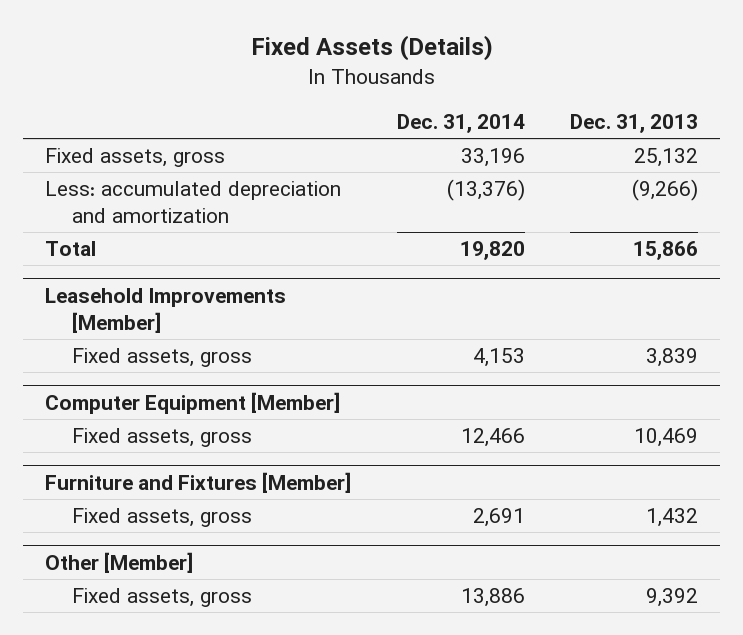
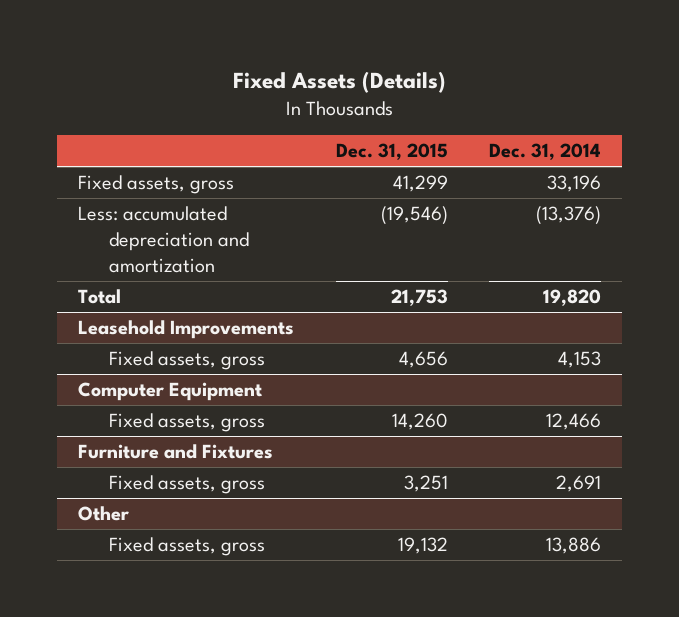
[569,113,698,133] Dec. 31, 2013 -> none
none -> [335,143,448,161] Dec. 31, 2015
[45,287,287,333] Leasehold Improvements [Member] -> [77,320,294,340] Leasehold Improvements
[45,391,341,414] Computer Equipment [Member] -> [77,382,262,402] Computer Equipment
[45,471,352,493] Furniture and Fixtures [Member] -> [77,444,273,460] Furniture and Fixtures
[45,551,194,573] Other [Member] -> [77,506,129,522] Other

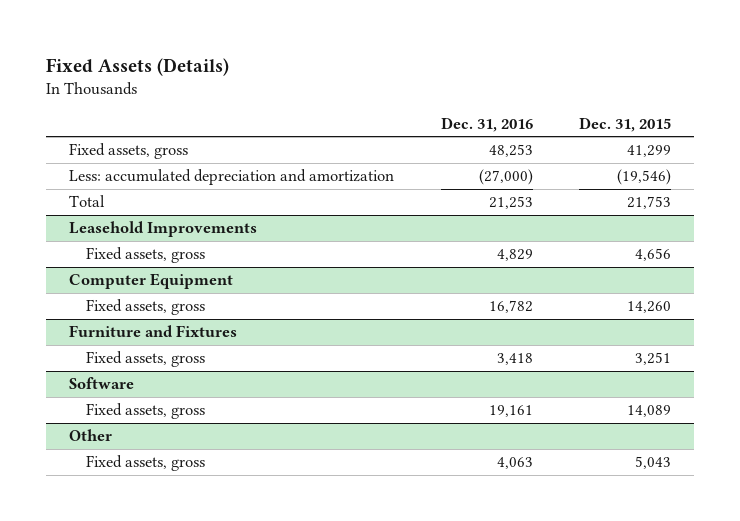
[489,143,602,161] Dec. 31, 2014 -> none
none -> [440,116,533,132] Dec. 31, 2016
none -> [69,377,135,390] Software
none -> [85,403,205,420] Fixed assets, gross
[397,537,448,555] 19,132 -> [635,456,672,470] 5,043

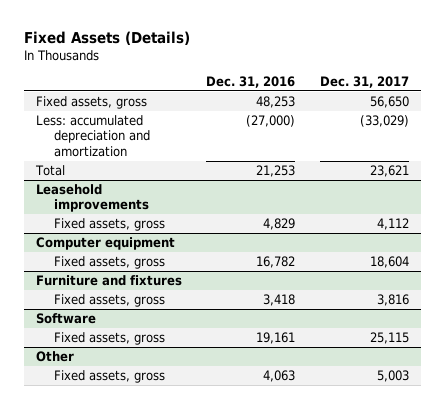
[579,116,672,132] Dec. 31, 2015 -> none
none -> [319,75,409,88] Dec. 31, 2017
[69,221,258,238] Leasehold Improvements -> [35,183,149,213] Leasehold improvements
[69,273,234,290] Computer Equipment -> [35,236,175,250] Computer equipment
[69,325,238,338] Furniture and Fixtures -> [35,274,182,286] Furniture and fixtures

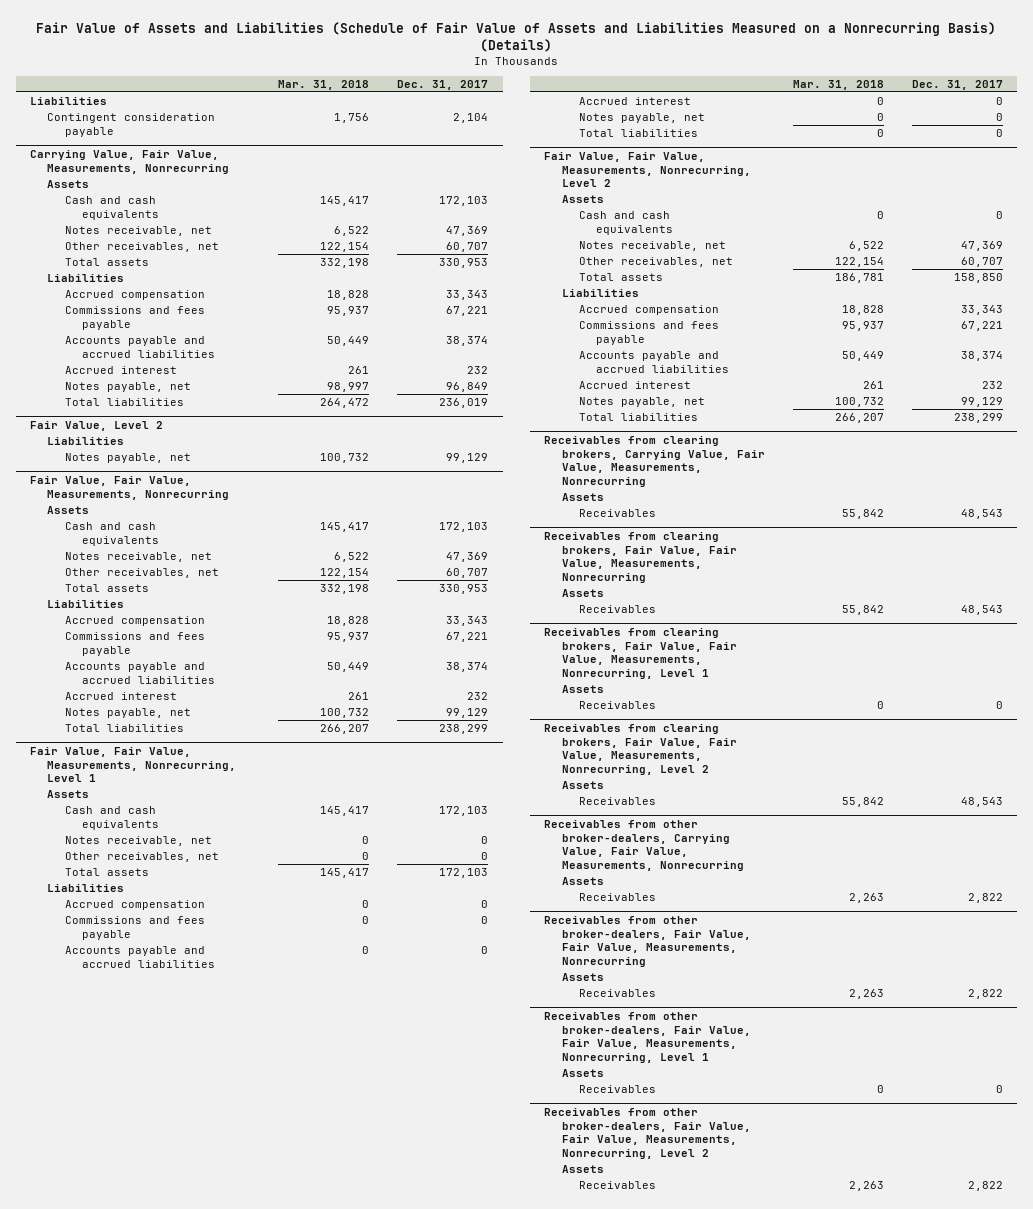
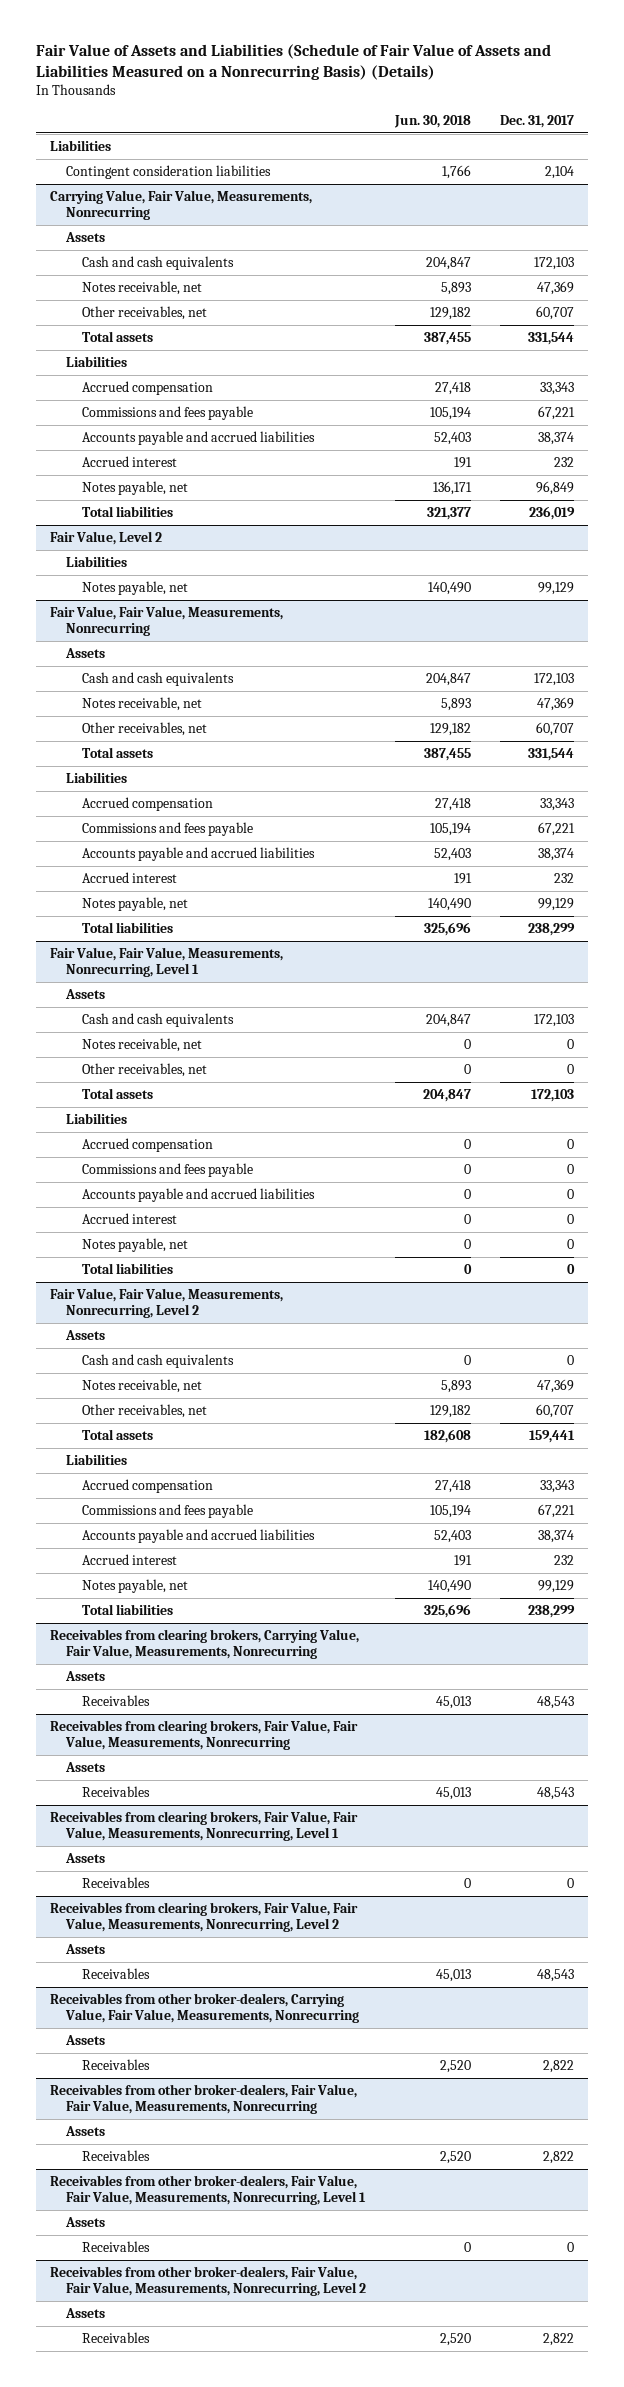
[278,79,370,90] Mar. 31, 2018 -> none
none -> [393,114,471,128] Jun. 30, 2018
[47,113,216,137] Contingent consideration payable -> [65,164,271,179] Contingent consideration liabilities
[439,258,489,269] 330,953 -> [527,331,574,345] 331,544
[439,584,489,595] 330,953 -> [527,747,574,761] 331,544
[953,273,1003,284] 158,850 -> [528,1429,575,1443] 159,441

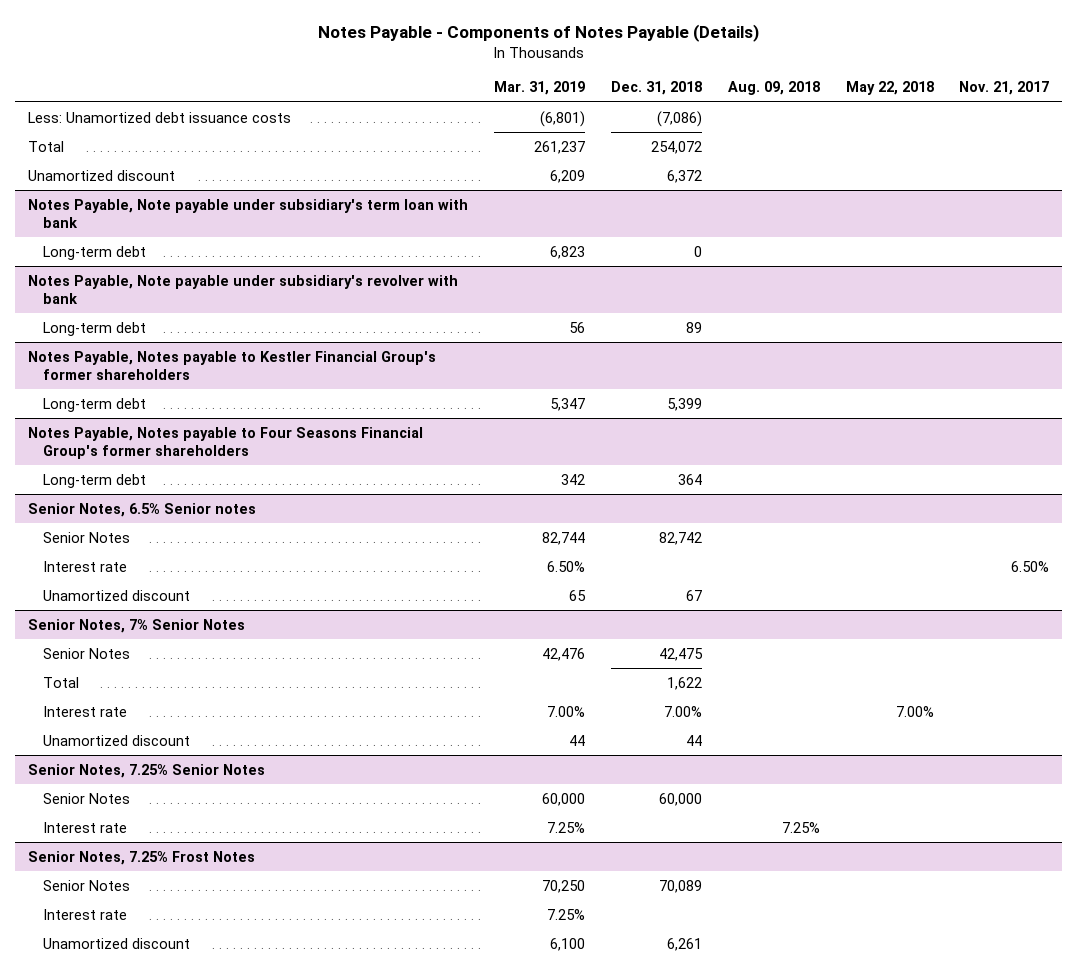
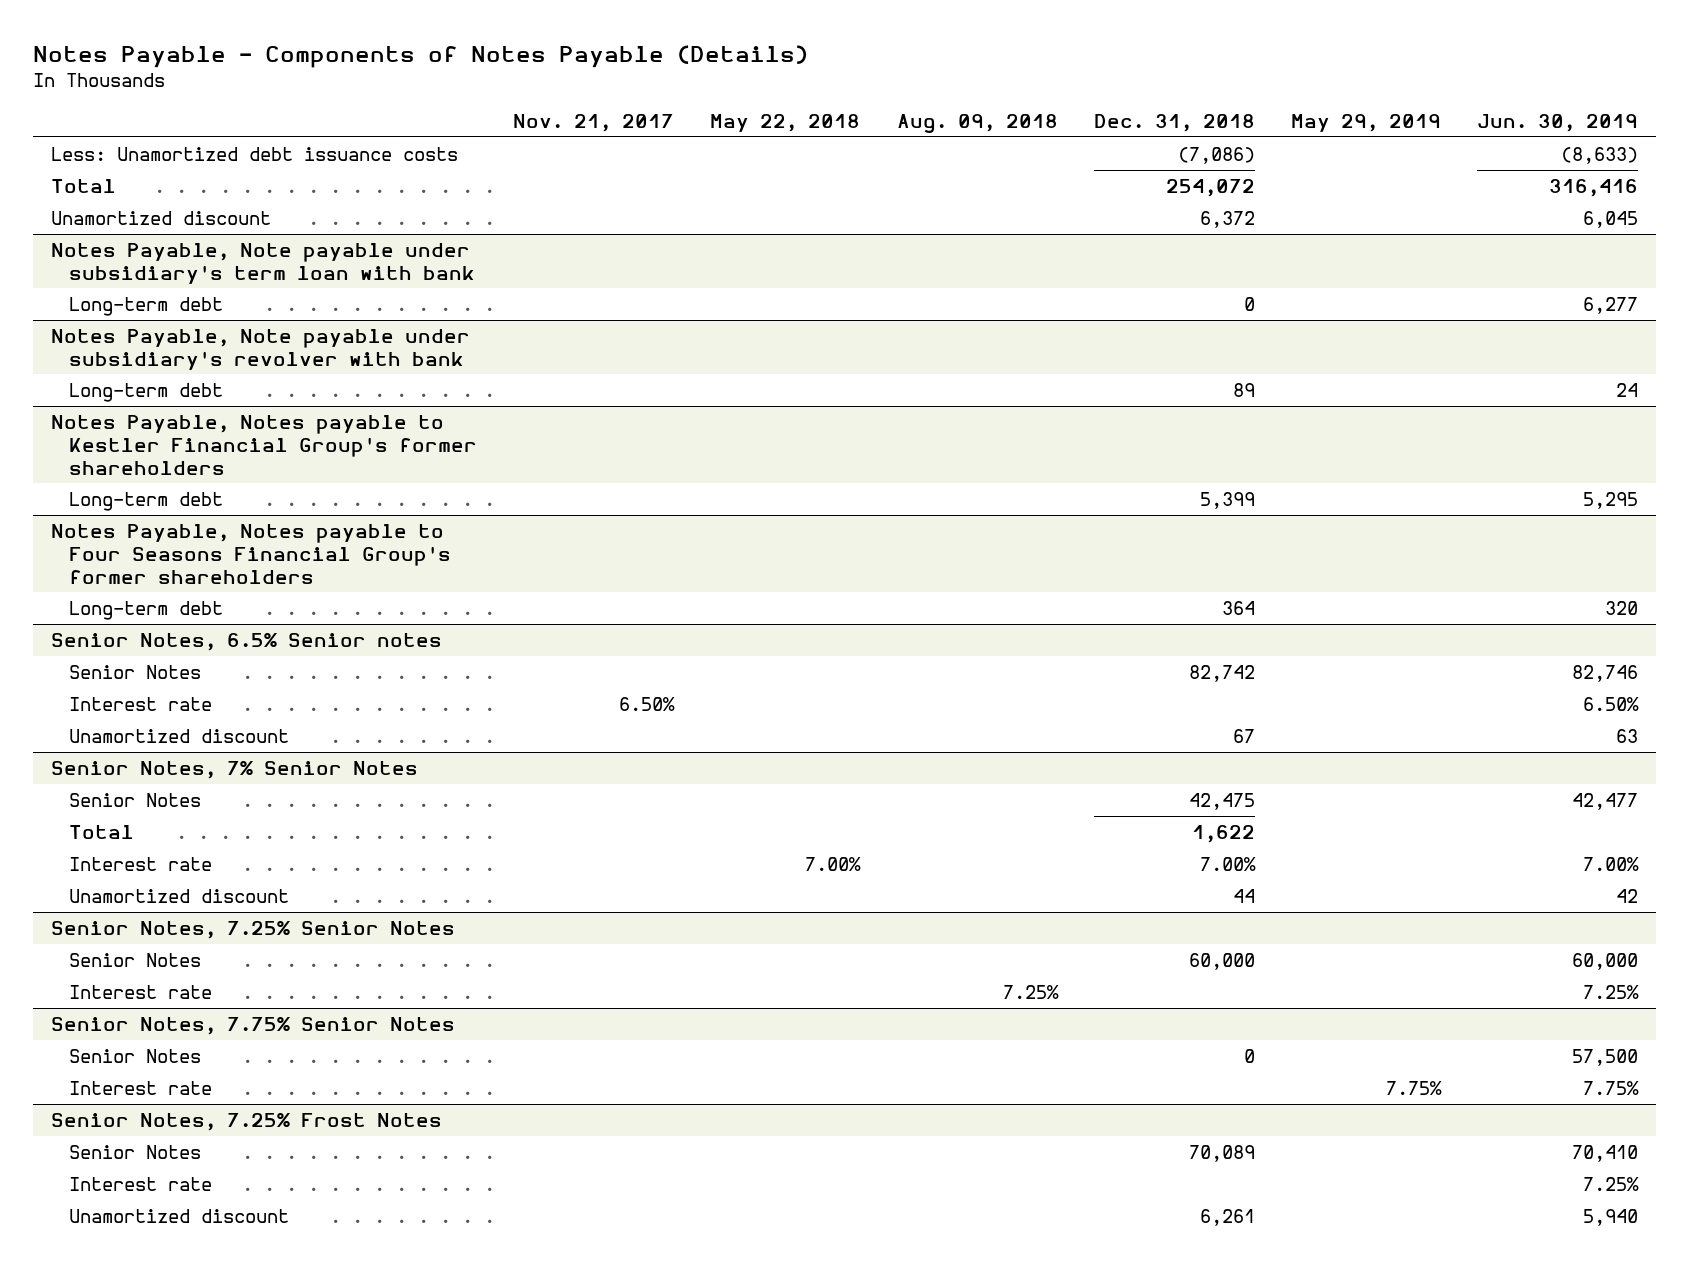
[493,81,585,96] Mar. 31, 2019 -> none
none -> [1290,113,1441,132] May 29, 2019
none -> [1476,113,1638,132] Jun. 30, 2019
none -> [51,1016,456,1035] Senior Notes, 7.75% Senior Notes
none -> [69,1048,202,1063] Senior Notes
none -> [69,1080,213,1095] Interest rate

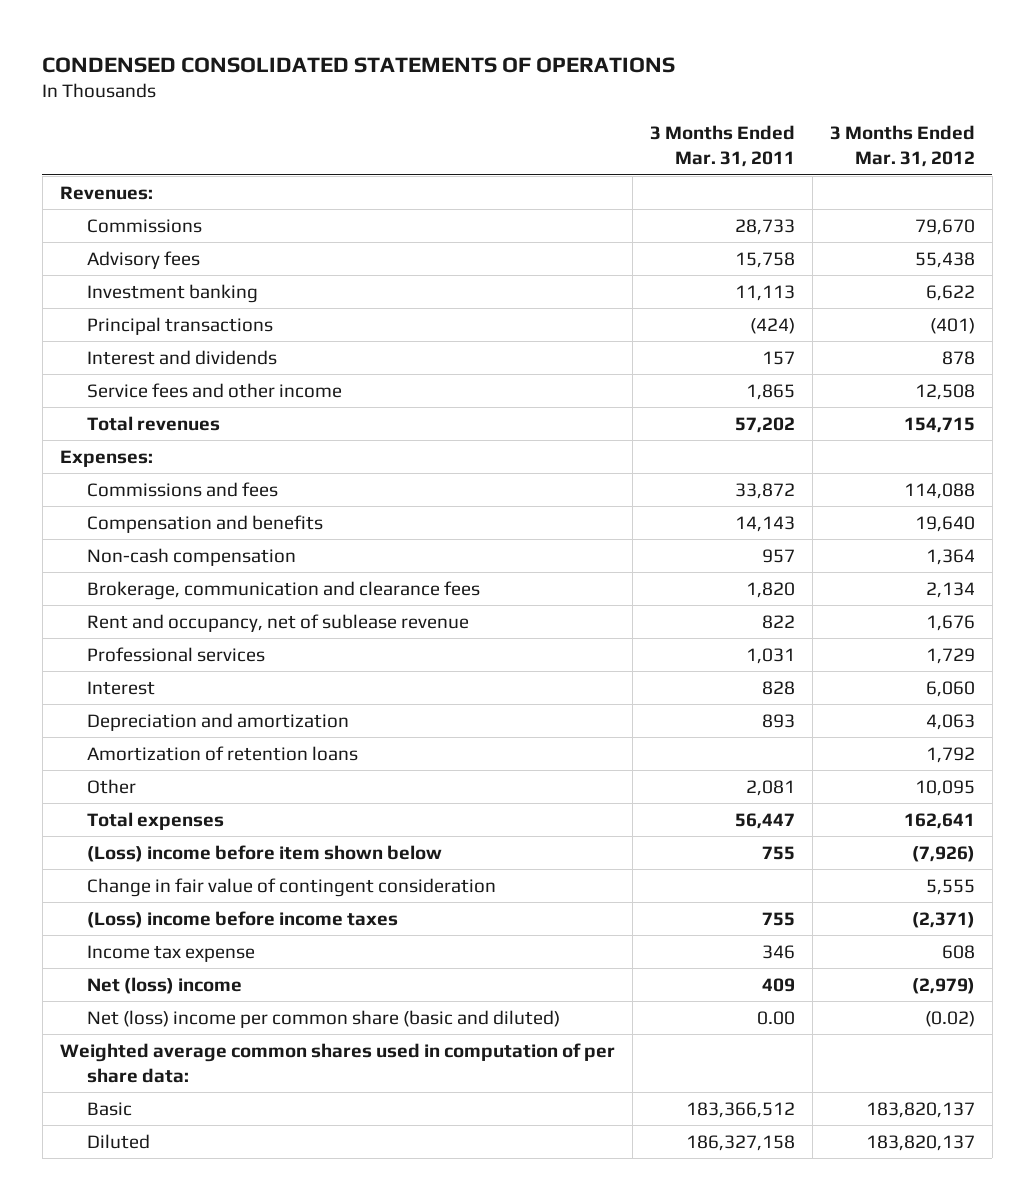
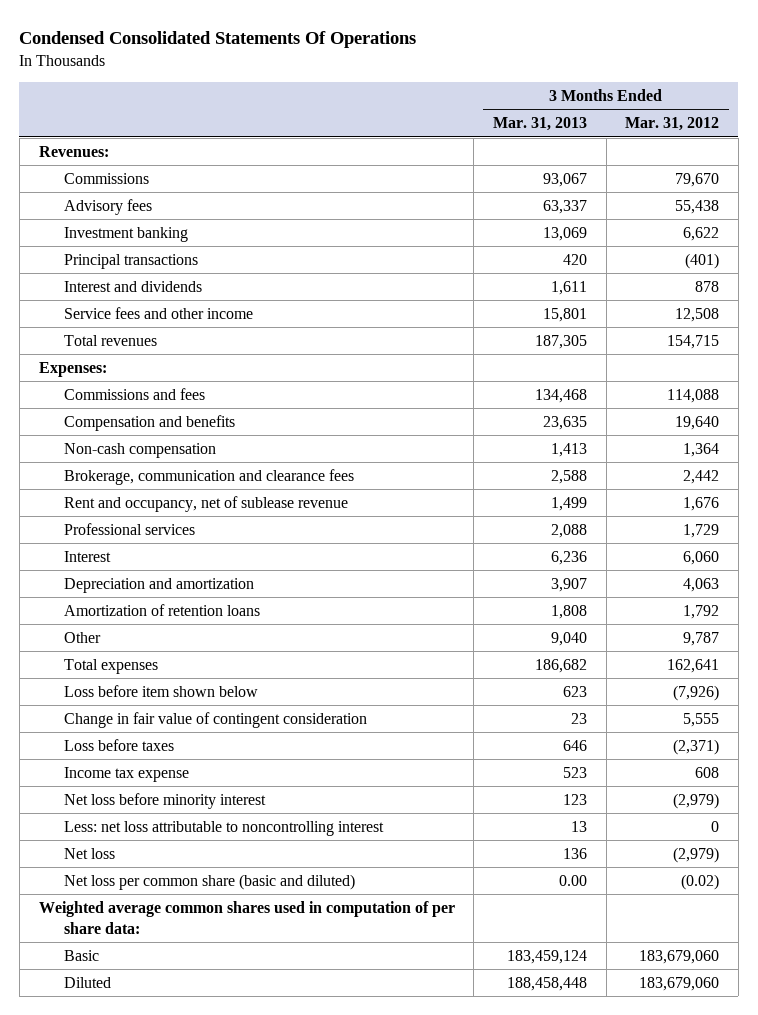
[42,56,676,73] CONDENSED CONSOLIDATED STATEMENTS OF OPERATIONS -> [19,31,417,49] Condensed Consolidated Statements Of Operations
[649,125,795,168] 3 Months Ended Mar. 31, 2011 -> none
none -> [492,117,587,132] Mar. 31, 2013
[925,581,975,598] 2,134 -> [683,469,720,484] 2,442
[914,779,975,796] 10,095 -> [683,631,720,646] 9,787
[86,844,442,862] (Loss) income before item shown below -> [64,684,259,697] Loss before item shown below
[86,910,398,928] (Loss) income before income taxes -> [64,738,175,751] Loss before taxes
none -> [64,792,267,809] Net loss before minority interest
none -> [64,820,385,836] Less: net loss attributable to noncontrolling interest
[86,976,242,994] Net (loss) income -> [64,847,116,859] Net loss
[86,1009,560,1028] Net (loss) income per common share (basic and diluted) -> [64,873,356,890] Net loss per common share (basic and diluted)
[865,1101,975,1118] 183,820,137 -> [639,949,720,964] 183,679,060
[865,1134,975,1151] 183,820,137 -> [639,976,720,991] 183,679,060

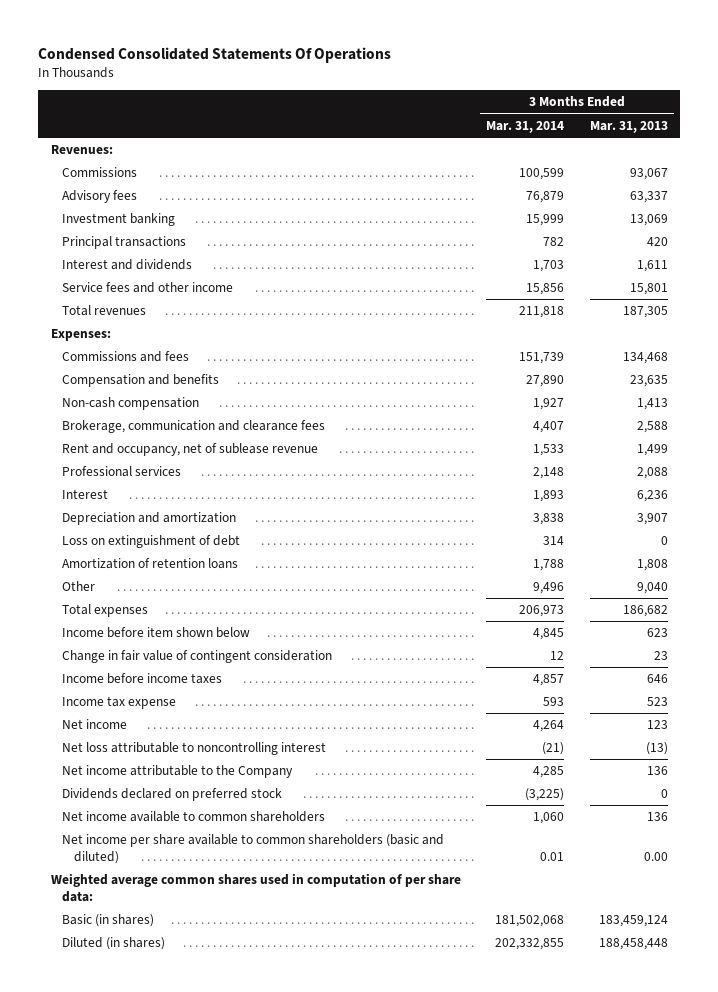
[625,117,720,132] Mar. 31, 2012 -> none
none -> [486,120,565,133] Mar. 31, 2014
none -> [62,535,241,549] Loss on extinguishment of debt
[64,684,259,697] Loss before item shown below -> [62,627,251,639] Income before item shown below
[64,738,175,751] Loss before taxes -> [62,673,223,685] Income before income taxes
[64,792,267,809] Net loss before minority interest -> [62,719,128,730] Net income
[64,820,385,836] Less: net loss attributable to noncontrolling interest -> [62,742,327,756] Net loss attributable to noncontrolling interest
[570,820,587,832] 13 -> [645,742,668,756] (13)
[64,847,116,859] Net loss -> [62,765,294,779] Net income attributable to the Company
none -> [62,788,283,802] Dividends declared on preferred stock
none -> [62,811,326,823] Net income available to common shareholders
[64,873,356,890] Net loss per common share (basic and diluted) -> [62,834,445,865] Net income per share available to common shareholders (basic and diluted)
[64,949,100,961] Basic -> [62,914,155,928] Basic (in shares)
[64,976,112,988] Diluted -> [62,937,166,951] Diluted (in shares)

